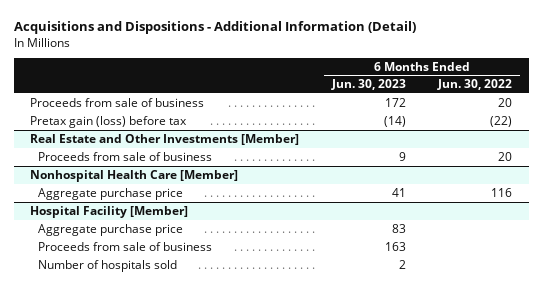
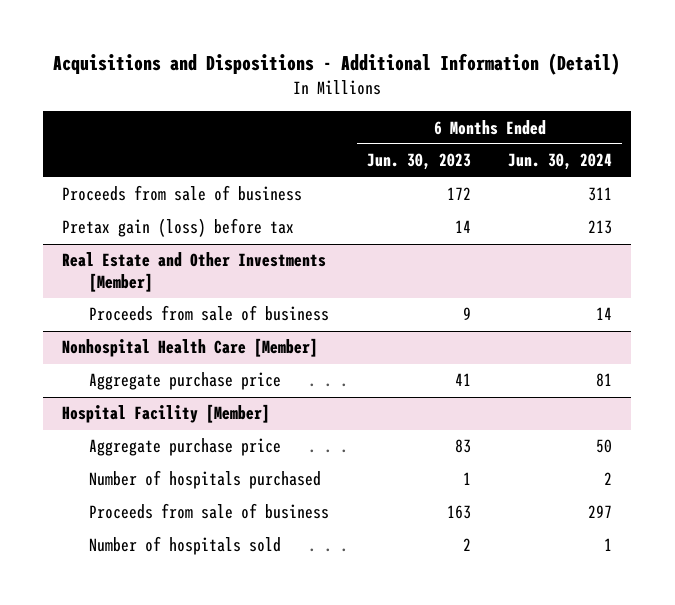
[437,79,513,91] Jun. 30, 2022 -> none
none -> [508,153,613,171] Jun. 30, 2024
[383,115,406,127] (14) -> [454,220,471,234] 14
none -> [88,470,321,490] Number of hospitals purchased

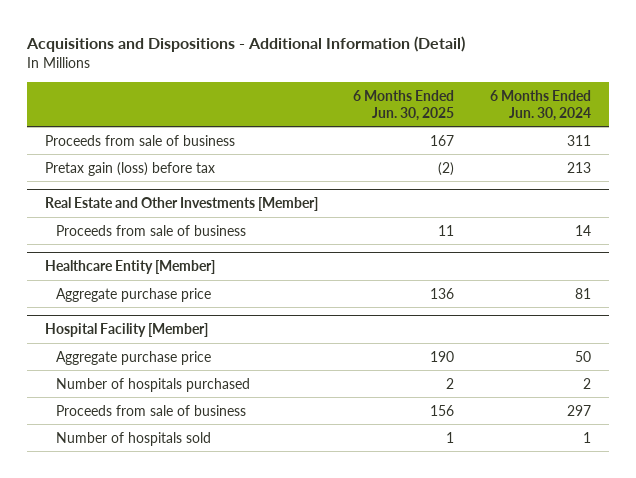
[366,153,471,171] Jun. 30, 2023 -> none
none -> [353,89,455,121] 6 Months Ended Jun. 30, 2025
[62,338,319,358] Nonhospital Health Care [Member] -> [44,260,215,275] Healthcare Entity [Member]

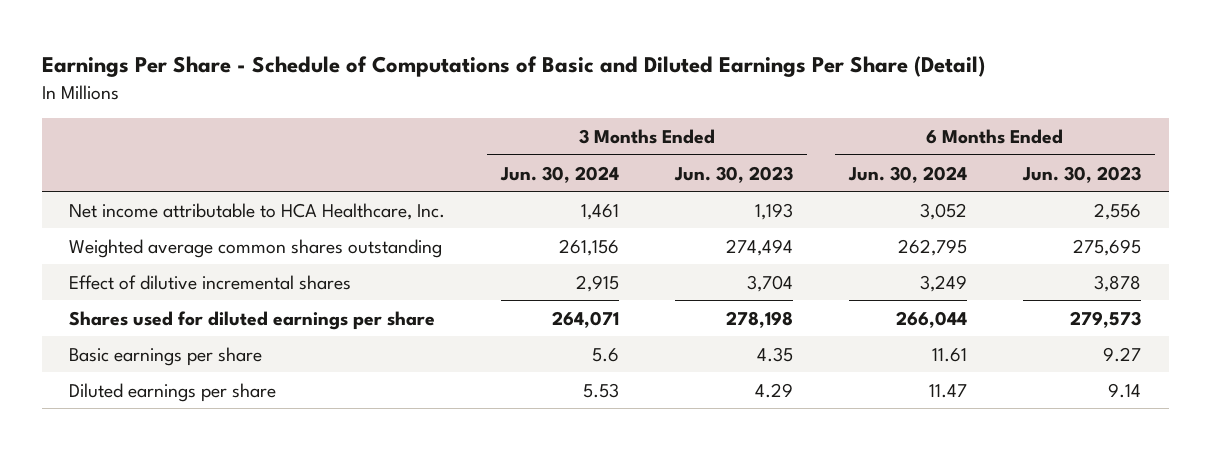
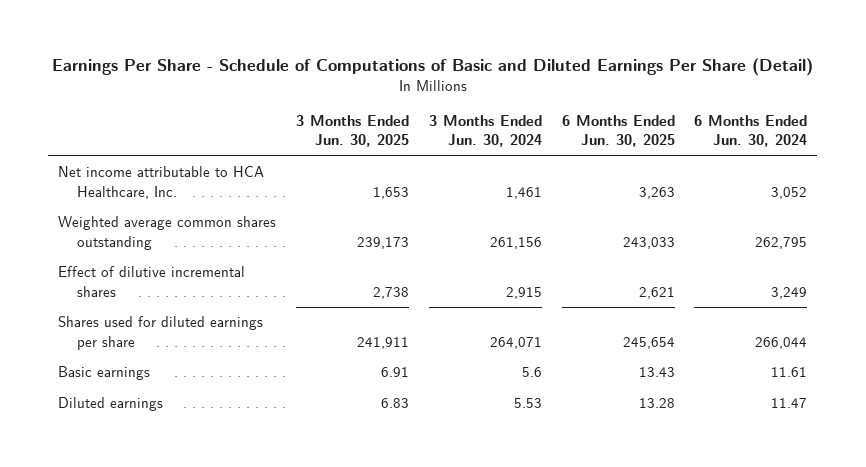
[674,165,794,183] Jun. 30, 2023 -> none
[1021,165,1141,183] Jun. 30, 2023 -> none
none -> [296,115,410,148] 3 Months Ended Jun. 30, 2025
none -> [561,115,675,148] 6 Months Ended Jun. 30, 2025
[69,346,263,366] Basic earnings per share -> [58,366,151,381] Basic earnings
[69,382,277,402] Diluted earnings per share -> [58,397,164,412] Diluted earnings

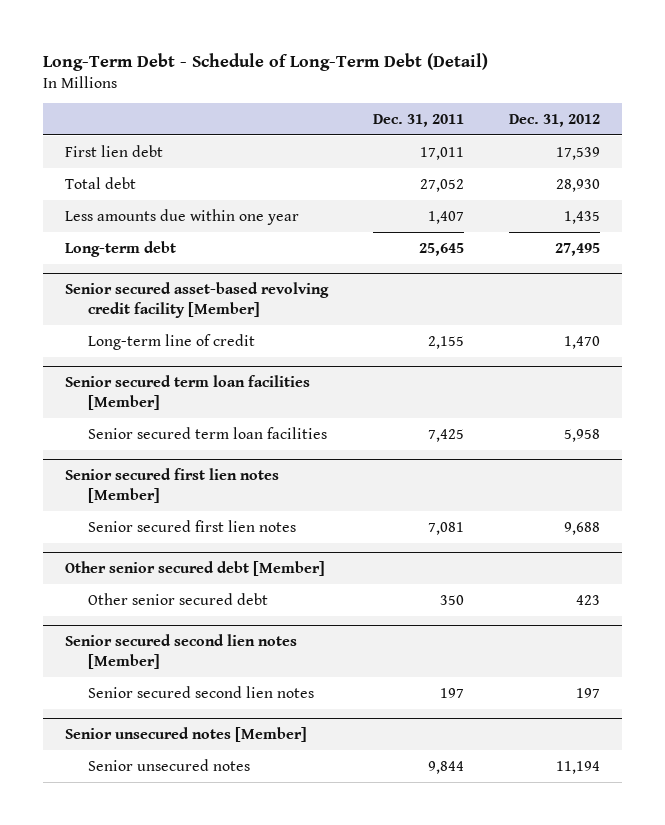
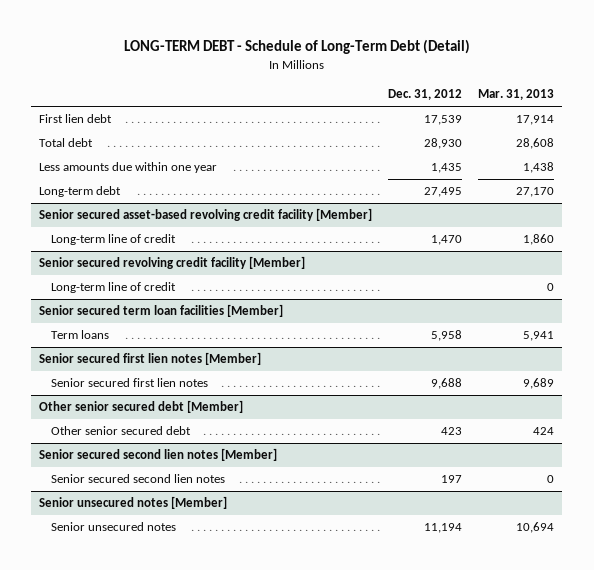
[42,52,488,71] Long-Term Debt - Schedule of Long-Term Debt (Detail) -> [123,39,470,55] LONG-TERM DEBT - Schedule of Long-Term Debt (Detail)
[372,114,464,128] Dec. 31, 2011 -> none
none -> [478,89,555,101] Mar. 31, 2013
none -> [39,256,306,270] Senior secured revolving credit facility [Member]
none -> [51,282,177,294] Long-term line of credit
[87,426,327,439] Senior secured term loan facilities -> [51,330,110,340] Term loans

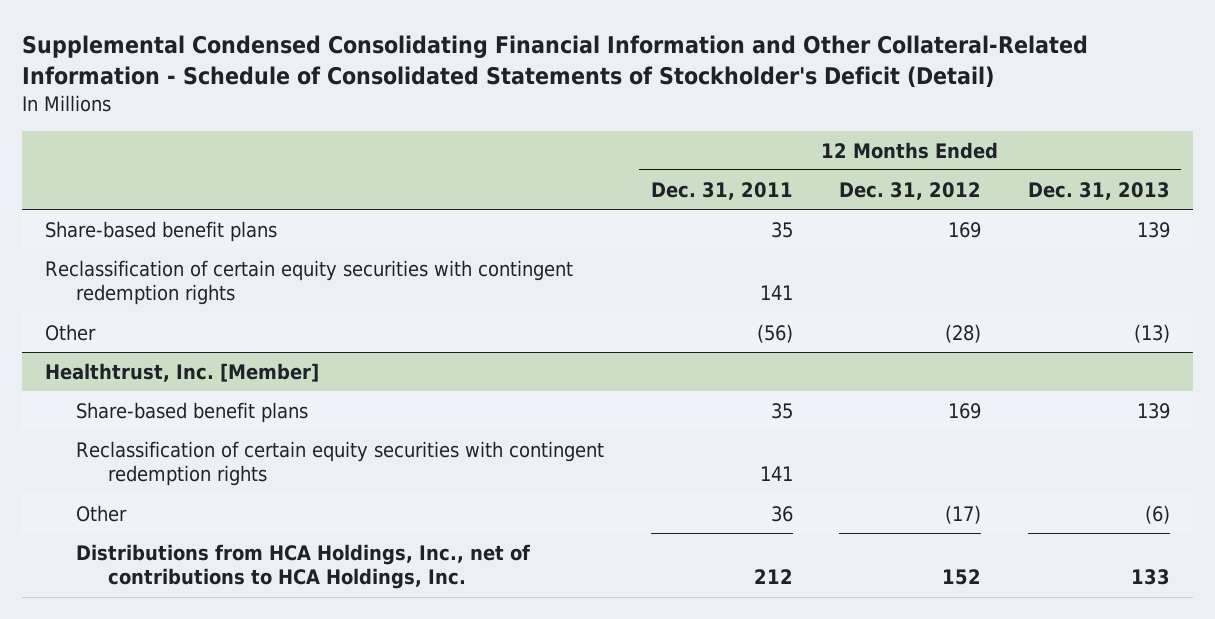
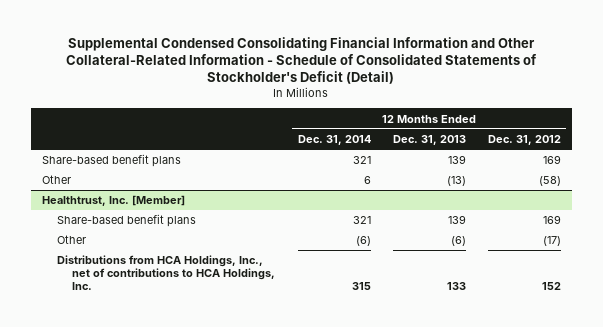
[650,181,793,200] Dec. 31, 2011 -> none
none -> [297,135,371,146] Dec. 31, 2014
[45,259,574,306] Reclassification of certain equity securities with contingent redemption rights -> none
[945,323,982,343] (28) -> [538,176,561,187] (58)
[76,440,605,487] Reclassification of certain equity securities with contingent redemption rights -> none

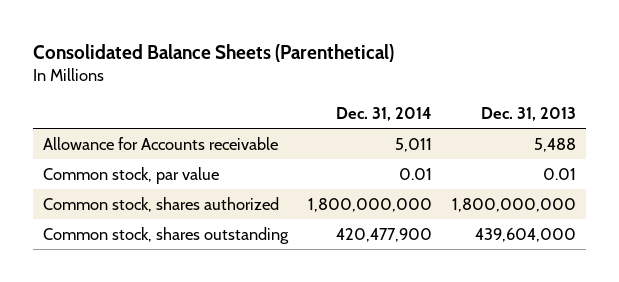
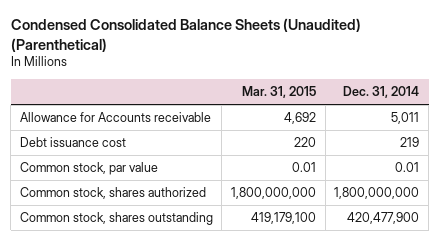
[33,43,395,62] Consolidated Balance Sheets (Parenthetical) -> [10,18,361,52] Condensed Consolidated Balance Sheets (Unaudited) (Parenthetical)
[481,106,577,121] Dec. 31, 2013 -> none
none -> [242,86,317,99] Mar. 31, 2015
none -> [19,137,126,148] Debt issuance cost

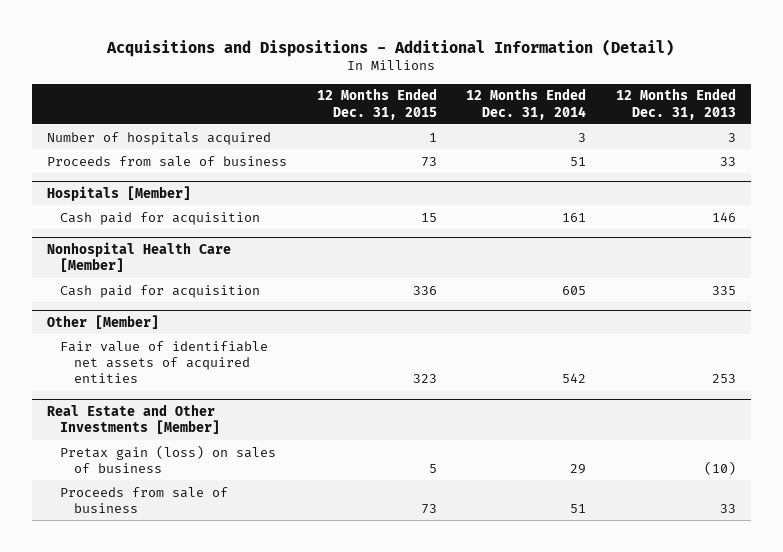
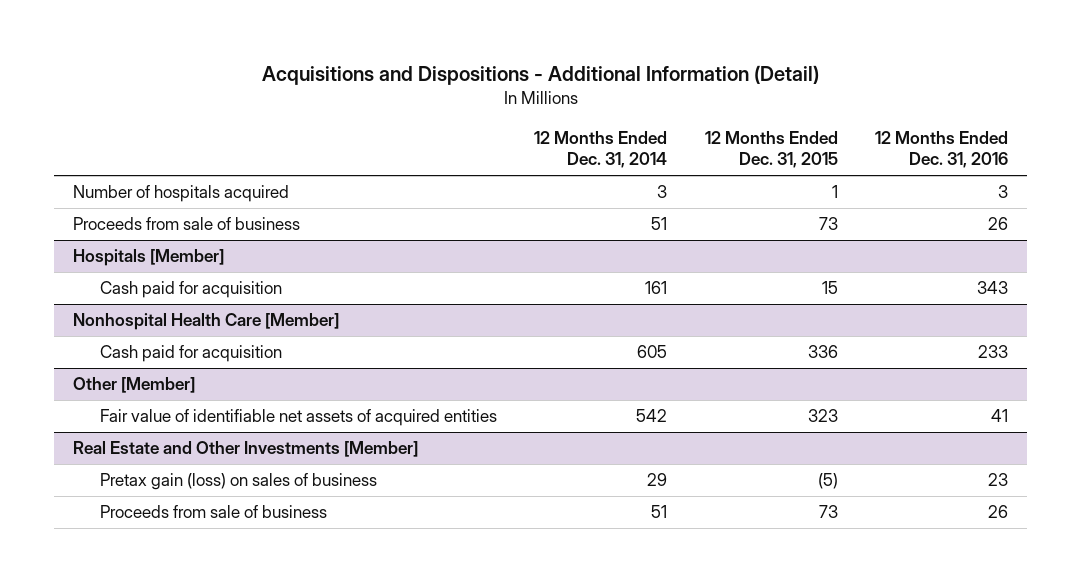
[615,88,736,120] 12 Months Ended Dec. 31, 2013 -> none
none -> [875,130,1009,169] 12 Months Ended Dec. 31, 2016
[428,464,437,474] 5 -> [817,473,838,490] (5)

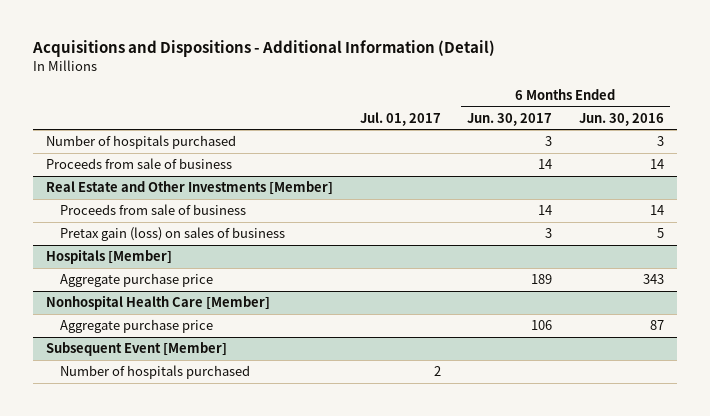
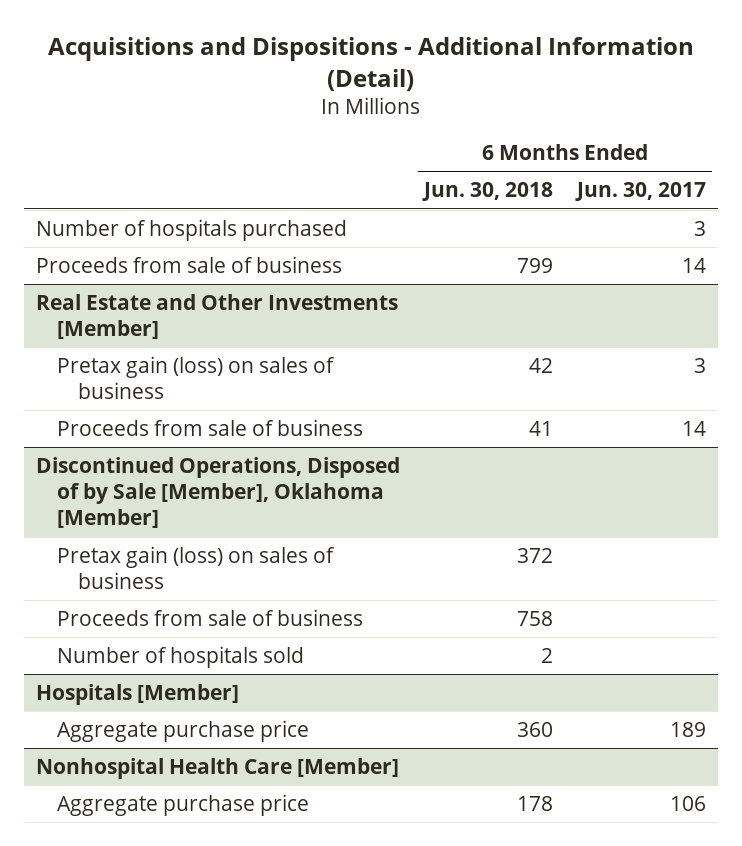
[359,111,441,126] Jul. 01, 2017 -> none
[578,112,664,126] Jun. 30, 2016 -> none
none -> [422,182,554,202] Jun. 30, 2018
[59,204,246,216] Proceeds from sale of business -> [56,418,363,436] Proceeds from sale of business
none -> [35,456,400,529] Discontinued Operations, Disposed of by Sale [Member], Oklahoma [Member]
none -> [56,545,335,589] Pretax gain (loss) on sales of business
none -> [56,608,363,626] Proceeds from sale of business
none -> [56,645,304,668] Number of hospitals sold
[46,342,228,357] Subsequent Event [Member] -> none
[59,365,250,380] Number of hospitals purchased -> none

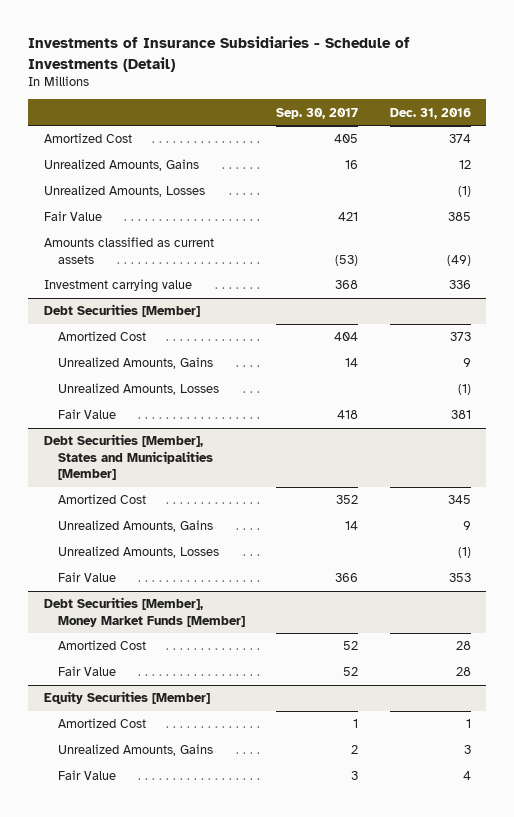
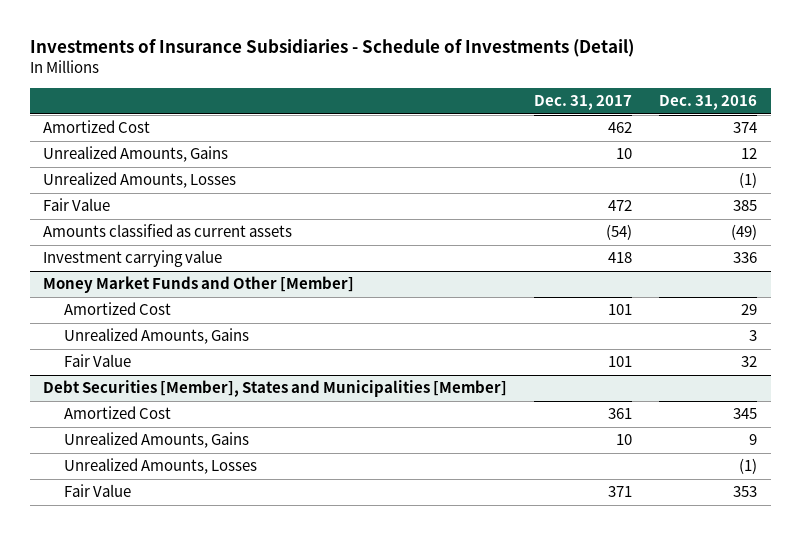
[276,107,359,119] Sep. 30, 2017 -> none
none -> [534,95,633,111] Dec. 31, 2017
[43,304,200,318] Debt Securities [Member] -> none
[57,383,219,396] Unrealized Amounts, Losses -> none
none -> [43,276,355,294] Money Market Funds and Other [Member]
[449,332,471,342] 373 -> [741,304,758,316] 29
[462,358,471,368] 9 -> [749,330,758,342] 3
[450,410,471,420] 381 -> [741,356,758,368] 32
[43,597,245,627] Debt Securities [Member], Money Market Funds [Member] -> none
[57,640,146,651] Amortized Cost -> none
[57,666,116,677] Fair Value -> none
[43,691,210,705] Equity Securities [Member] -> none
[57,718,146,729] Amortized Cost -> none
[57,744,213,757] Unrealized Amounts, Gains -> none
[57,770,116,781] Fair Value -> none

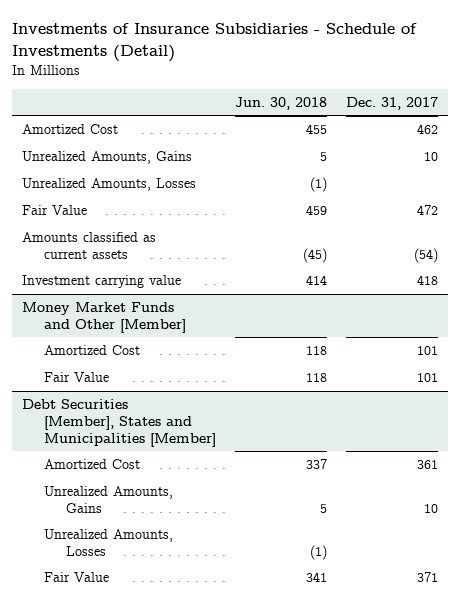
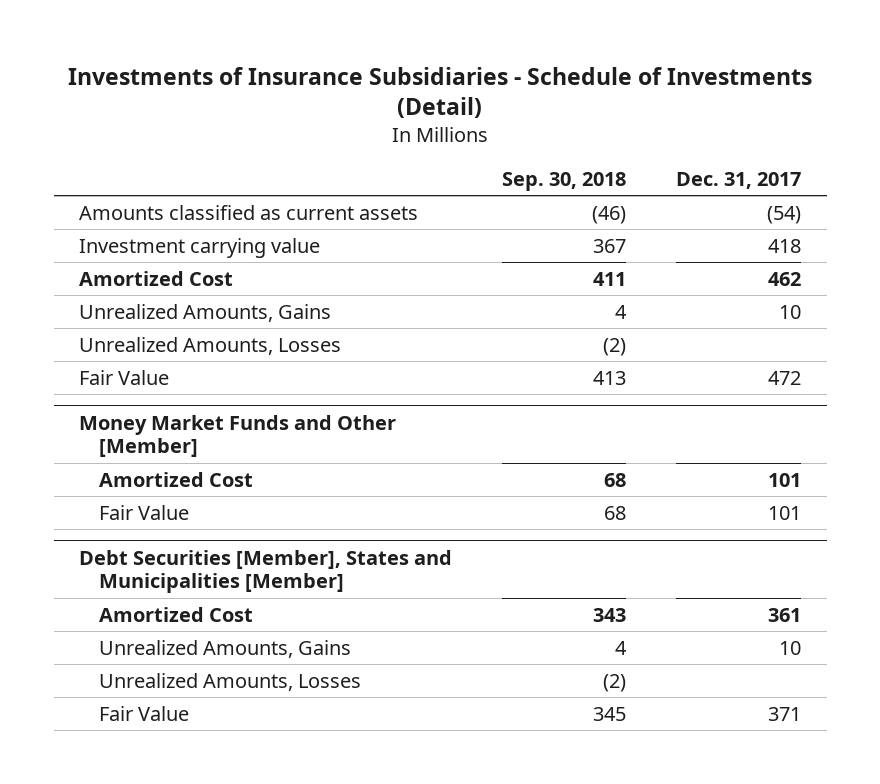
[235,96,328,110] Jun. 30, 2018 -> none
none -> [502,171,627,191] Sep. 30, 2018
[21,232,156,259] Amounts classified as current assets -> [78,204,418,220] Amounts classified as current assets
[21,275,181,289] Investment carrying value -> [78,237,320,258] Investment carrying value

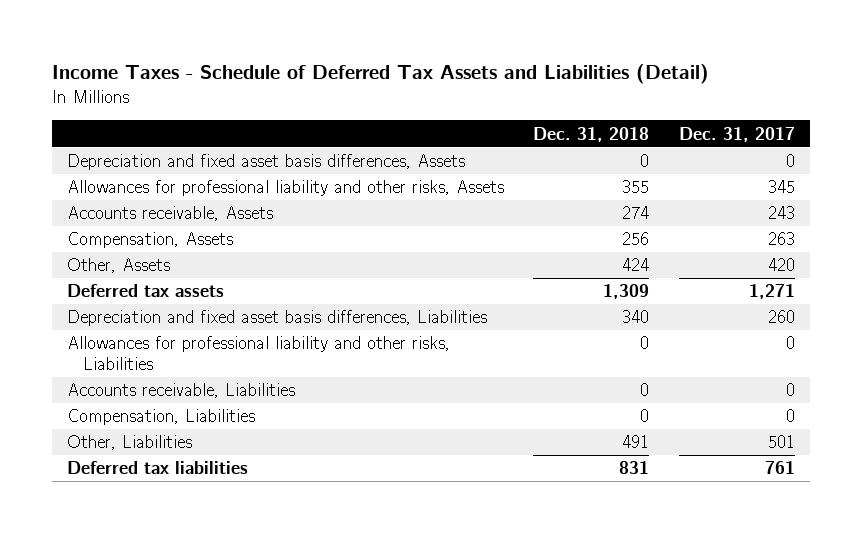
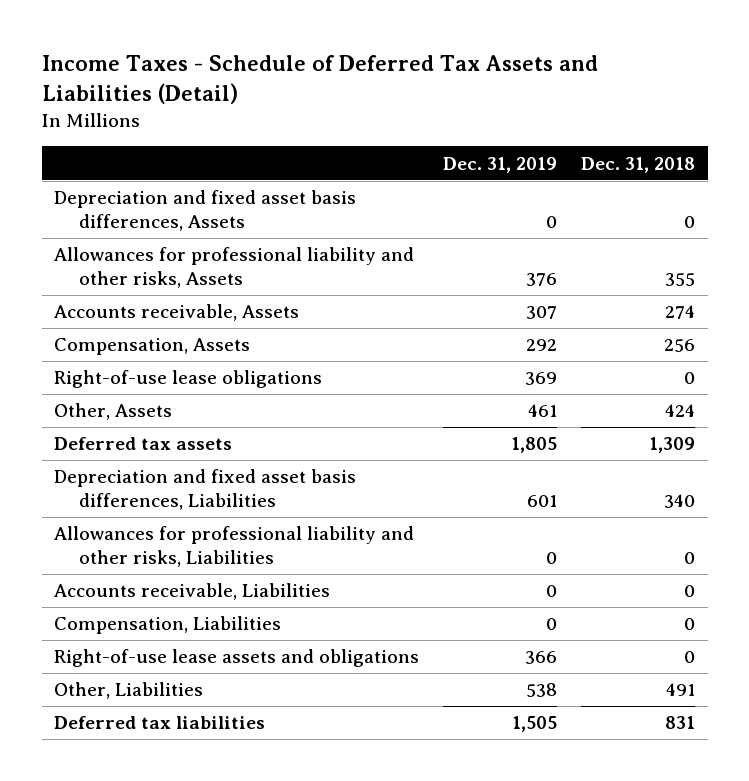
[679,126,796,142] Dec. 31, 2017 -> none
none -> [443,156,558,173] Dec. 31, 2019
none -> [53,370,322,389] Right-of-use lease obligations
none -> [53,649,419,668] Right-of-use lease assets and obligations

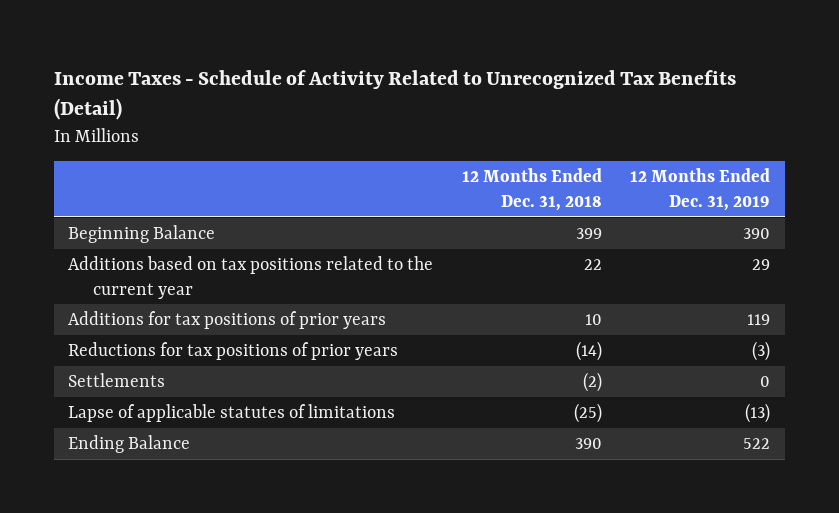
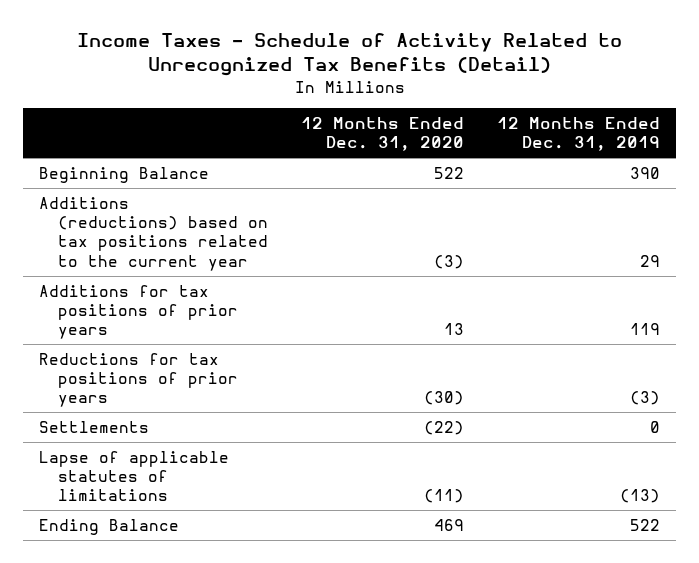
[461,168,602,211] 12 Months Ended Dec. 31, 2018 -> none
none -> [301,117,465,152] 12 Months Ended Dec. 31, 2020
[68,255,434,299] Additions based on tax positions related to the current year -> [39,196,269,271] Additions (reductions) based on tax positions related to the current year

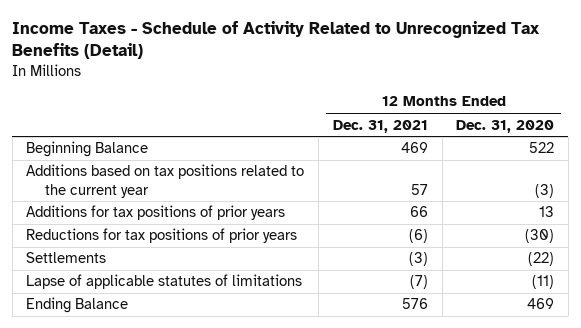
[496,117,660,152] 12 Months Ended Dec. 31, 2019 -> none
none -> [332,119,428,133] Dec. 31, 2021
[39,196,269,271] Additions (reductions) based on tax positions related to the current year -> [26,164,305,198] Additions based on tax positions related to the current year

